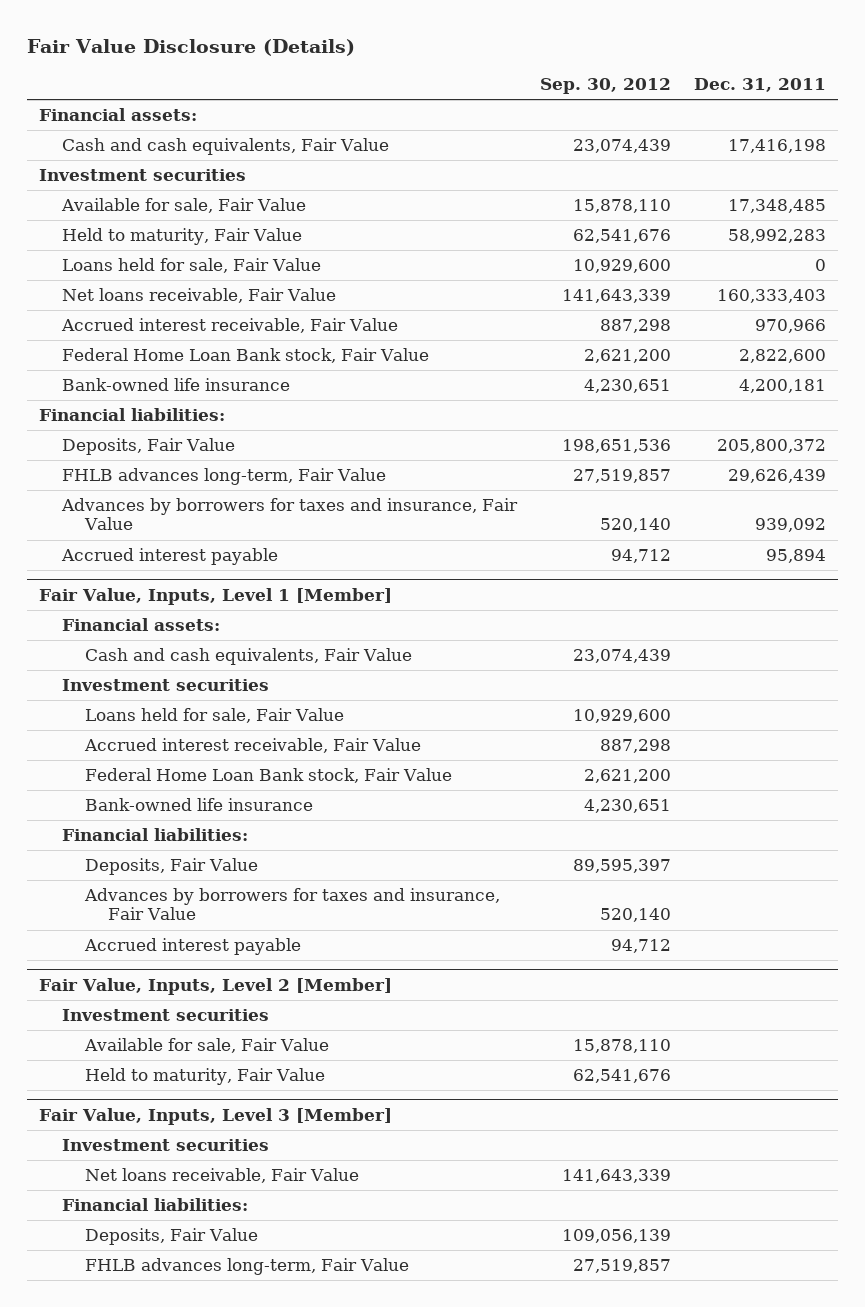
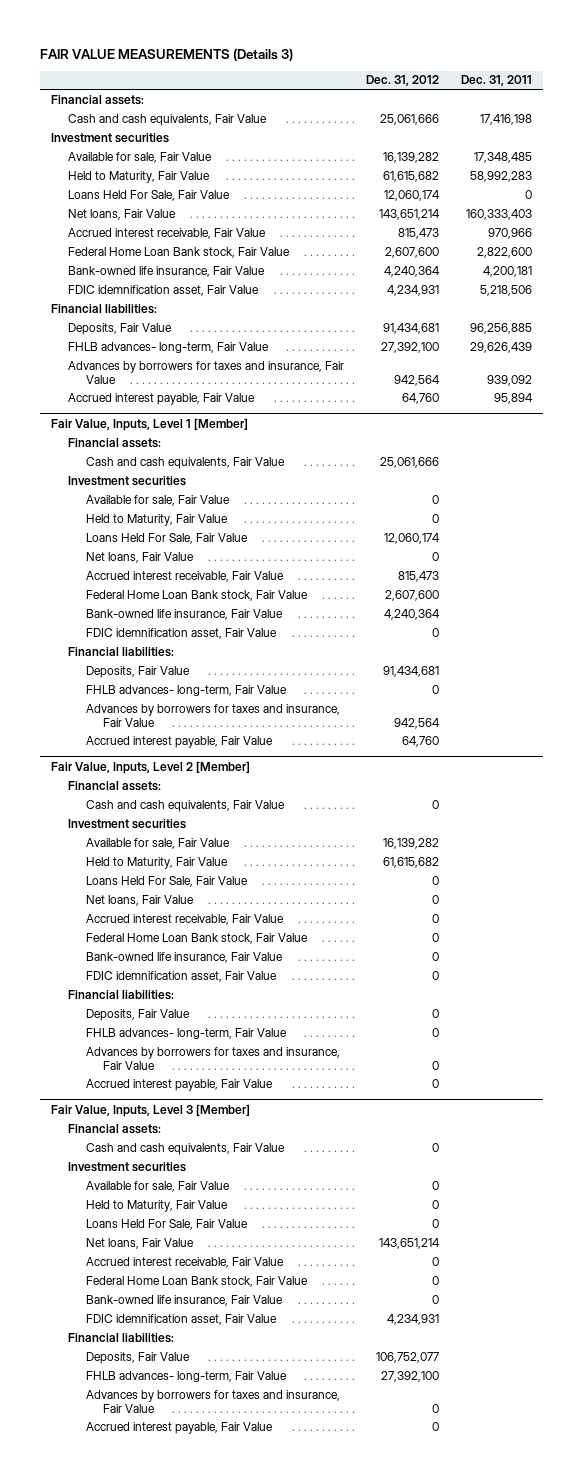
[27,38,356,56] Fair Value Disclosure (Details) -> [40,47,294,61] FAIR VALUE MEASUREMENTS (Details 3)
[540,78,672,95] Sep. 30, 2012 -> none
none -> [366,75,440,87] Dec. 31, 2012
[61,228,302,246] Held to maturity, Fair Value -> [68,170,211,183] Held to Maturity, Fair Value
[61,258,321,274] Loans held for sale, Fair Value -> [68,189,231,201] Loans Held For Sale, Fair Value
[61,288,336,304] Net loans receivable, Fair Value -> [68,208,177,220] Net loans, Fair Value
[61,378,290,392] Bank-owned life insurance -> [68,265,266,277] Bank-owned life insurance, Fair Value
none -> [68,284,260,296] FDIC idemnification asset, Fair Value
[717,439,827,454] 205,800,372 -> [469,322,532,334] 96,256,885
[61,468,386,486] FHLB advances long-term, Fair Value -> [68,341,270,353] FHLB advances- long-term, Fair Value
[60,548,278,566] Accrued interest payable -> [68,392,256,405] Accrued interest payable, Fair Value
none -> [85,494,230,506] Available for sale, Fair Value
none -> [85,513,228,526] Held to Maturity, Fair Value
[84,708,344,724] Loans held for sale, Fair Value -> [85,532,248,544] Loans Held For Sale, Fair Value
none -> [85,551,194,563] Net loans, Fair Value
[84,798,313,812] Bank-owned life insurance -> [85,608,283,620] Bank-owned life insurance, Fair Value
none -> [85,627,277,639] FDIC idemnification asset, Fair Value
none -> [85,684,287,696] FHLB advances- long-term, Fair Value
[83,938,301,956] Accrued interest payable -> [85,735,273,748] Accrued interest payable, Fair Value
none -> [68,780,162,791] Financial assets:
none -> [85,799,285,812] Cash and cash equivalents, Fair Value
[84,1068,325,1086] Held to maturity, Fair Value -> [85,856,228,869] Held to Maturity, Fair Value
none -> [85,875,248,887] Loans Held For Sale, Fair Value
none -> [85,894,194,906] Net loans, Fair Value
none -> [85,913,284,925] Accrued interest receivable, Fair Value
none -> [85,932,308,944] Federal Home Loan Bank stock, Fair Value
none -> [85,951,283,963] Bank-owned life insurance, Fair Value
none -> [85,970,277,982] FDIC idemnification asset, Fair Value
none -> [68,989,175,1000] Financial liabilities:
none -> [85,1008,190,1021] Deposits, Fair Value
none -> [85,1027,287,1039] FHLB advances- long-term, Fair Value
none -> [85,1046,340,1070] Advances by borrowers for taxes and insurance, Fair Value
none -> [85,1078,273,1091] Accrued interest payable, Fair Value
none -> [68,1123,162,1134] Financial assets:
none -> [85,1142,285,1155] Cash and cash equivalents, Fair Value
none -> [85,1180,230,1192] Available for sale, Fair Value
none -> [85,1199,228,1212] Held to Maturity, Fair Value
none -> [85,1218,248,1230] Loans Held For Sale, Fair Value
[84,1168,359,1184] Net loans receivable, Fair Value -> [85,1237,194,1249] Net loans, Fair Value
none -> [85,1256,284,1268] Accrued interest receivable, Fair Value
none -> [85,1275,308,1287] Federal Home Loan Bank stock, Fair Value
none -> [85,1294,283,1306] Bank-owned life insurance, Fair Value
none -> [85,1313,277,1325] FDIC idemnification asset, Fair Value
[84,1258,409,1276] FHLB advances long-term, Fair Value -> [85,1370,287,1382] FHLB advances- long-term, Fair Value
none -> [85,1389,340,1413] Advances by borrowers for taxes and insurance, Fair Value
none -> [85,1421,273,1434] Accrued interest payable, Fair Value

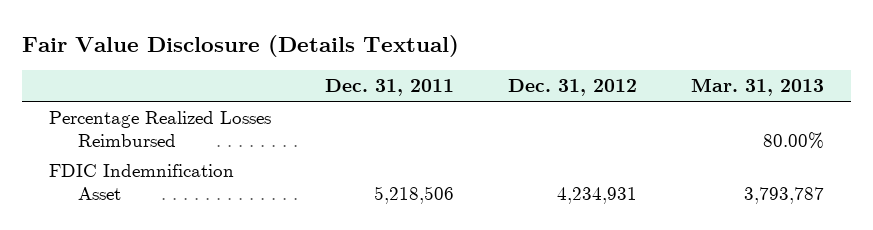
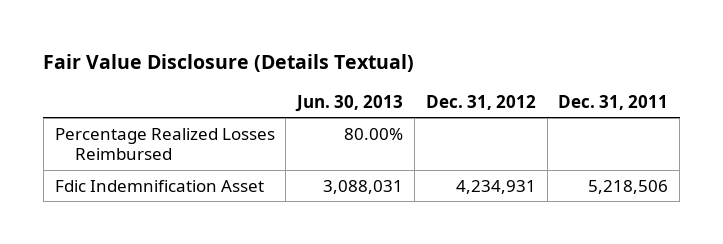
[690,78,824,97] Mar. 31, 2013 -> none
none -> [295,94,404,112] Jun. 30, 2013
[49,163,235,200] FDIC Indemnification Asset -> [54,179,264,192] Fdic Indemnification Asset

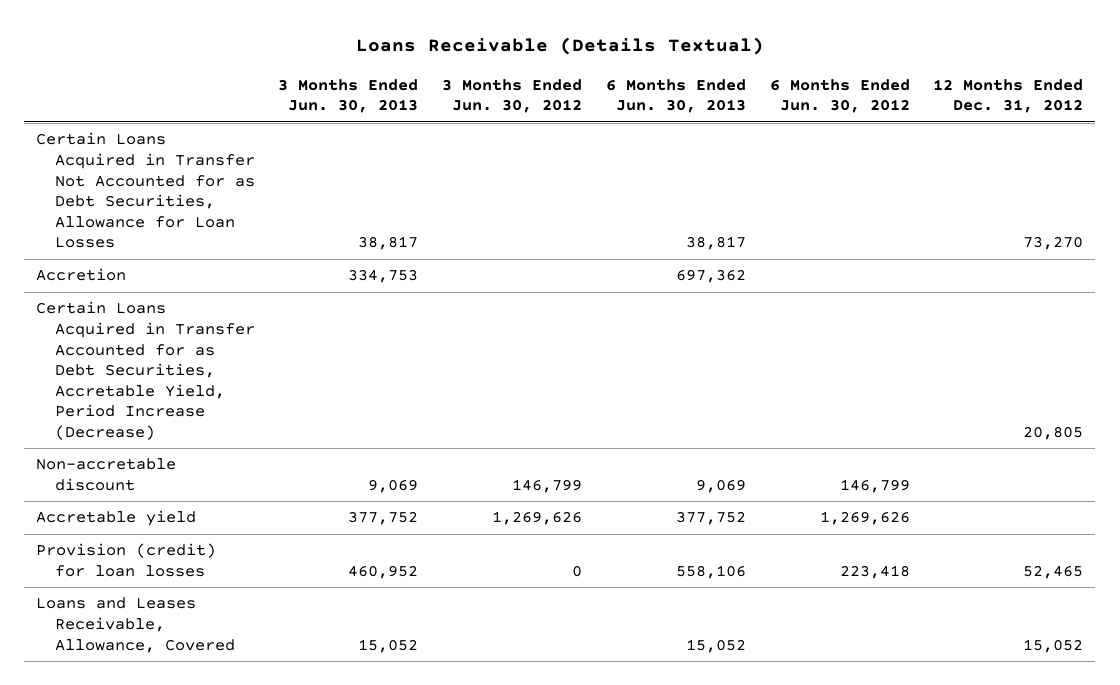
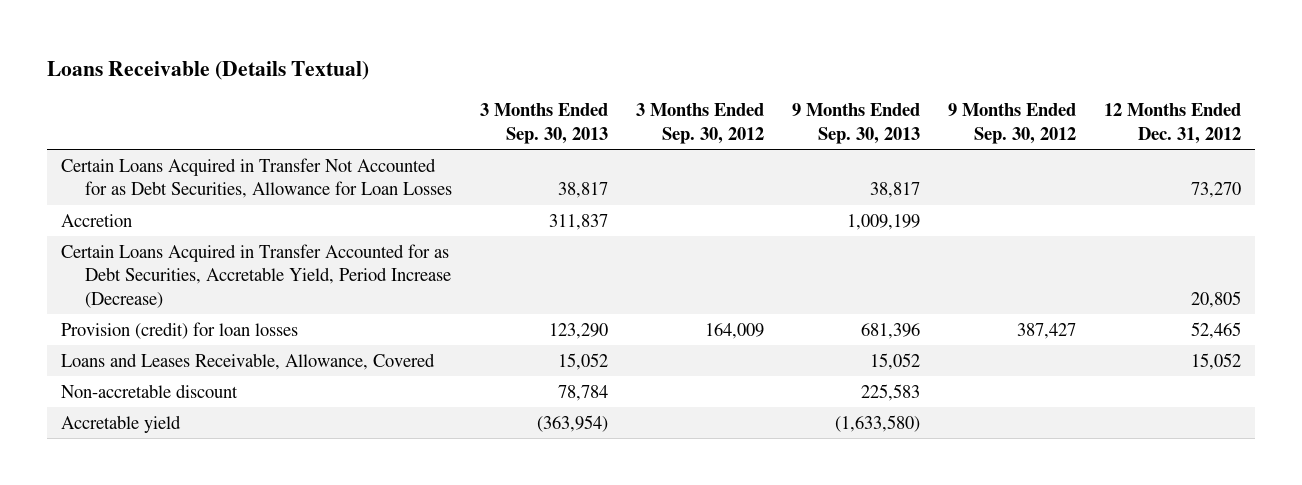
[278,78,419,114] 3 Months Ended Jun. 30, 2013 -> none
[442,78,583,114] 3 Months Ended Jun. 30, 2012 -> none
[605,78,746,114] 6 Months Ended Jun. 30, 2013 -> none
[769,78,910,114] 6 Months Ended Jun. 30, 2012 -> none
none -> [479,103,608,144] 3 Months Ended Sep. 30, 2013
none -> [635,103,764,144] 3 Months Ended Sep. 30, 2012
none -> [791,103,920,144] 9 Months Ended Sep. 30, 2013
none -> [947,103,1076,144] 9 Months Ended Sep. 30, 2012
[36,458,177,492] Non-accretable discount -> [61,383,239,398] Non-accretable discount
[36,510,197,527] Accretable yield -> [61,414,182,433] Accretable yield

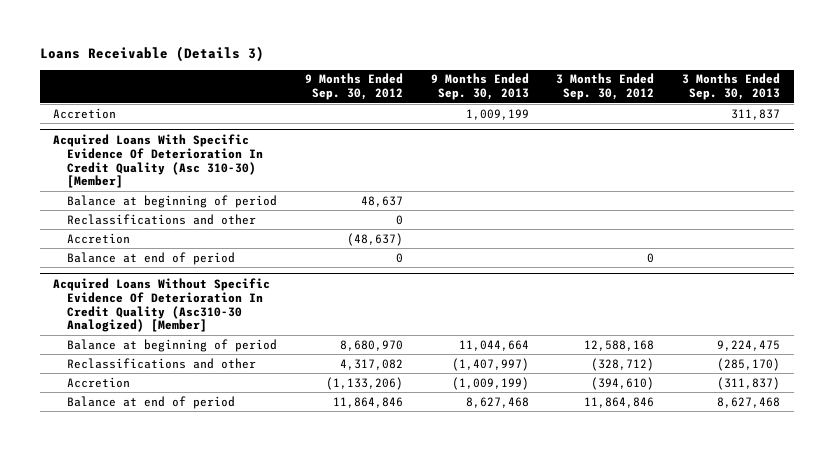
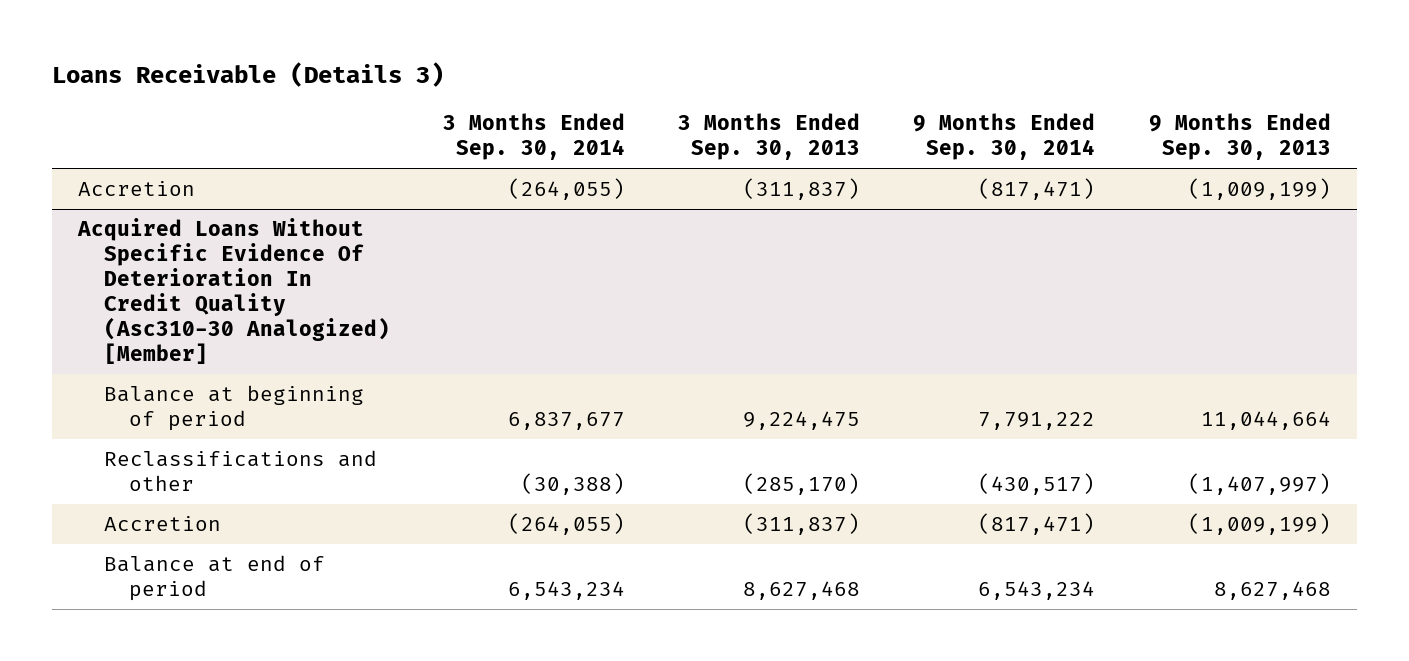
[304,73,403,101] 9 Months Ended Sep. 30, 2012 -> none
[556,73,655,101] 3 Months Ended Sep. 30, 2012 -> none
none -> [443,113,626,161] 3 Months Ended Sep. 30, 2014
none -> [913,113,1096,161] 9 Months Ended Sep. 30, 2014
[53,133,263,189] Acquired Loans With Specific Evidence Of Deterioration In Credit Quality (Asc 310-30) [Member] -> none
[66,194,277,208] Balance at beginning of period -> none
[66,213,256,225] Reclassifications and other -> none
[66,232,130,244] Accretion -> none
[66,251,235,265] Balance at end of period -> none
[465,108,529,120] 1,009,199 -> [1187,177,1331,200] (1,009,199)
[731,108,781,120] 311,837 -> [743,177,861,200] (311,837)

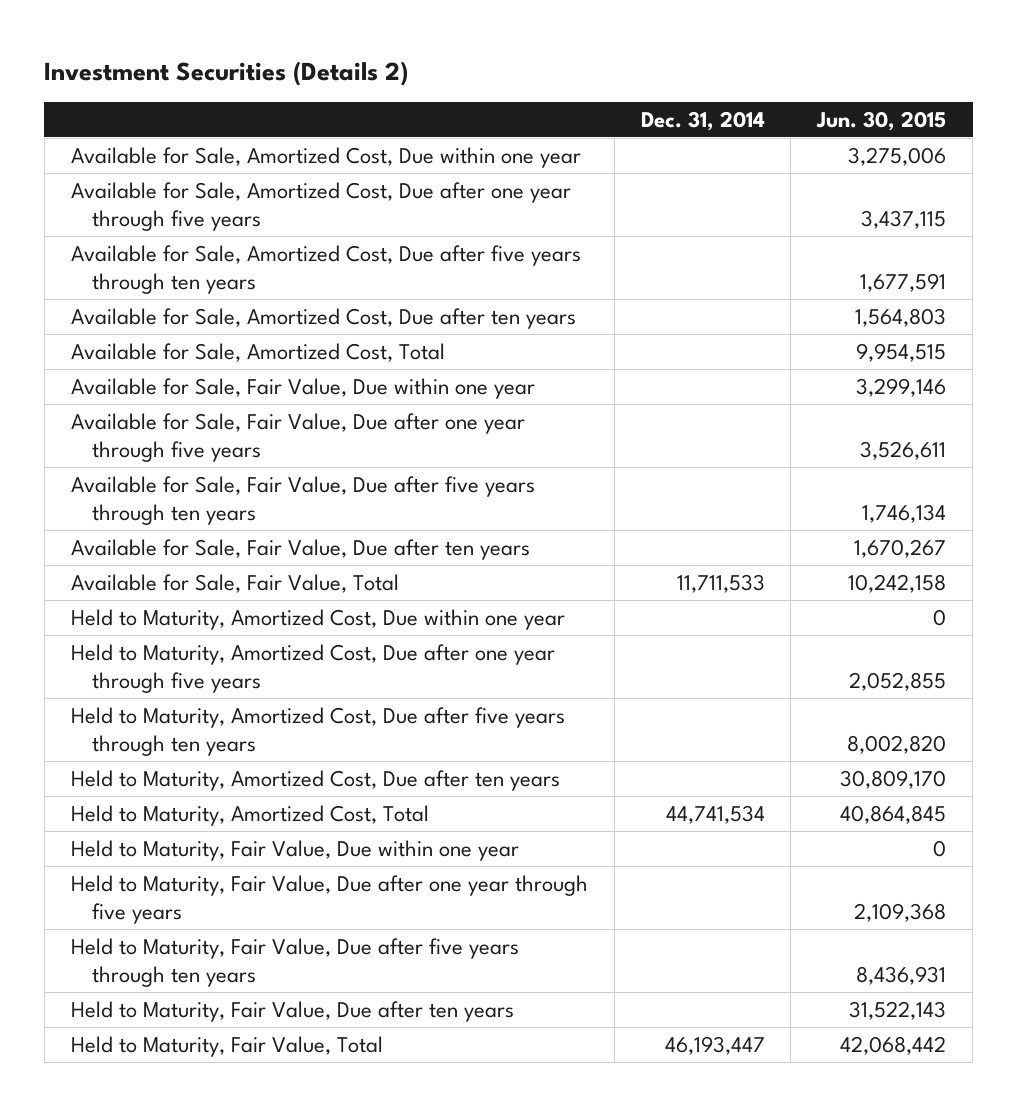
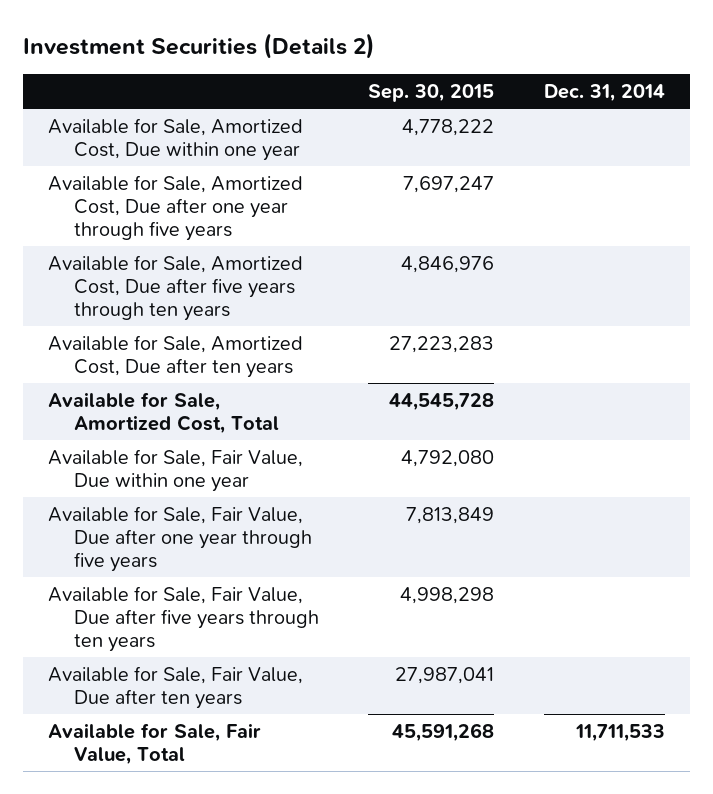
[816,111,947,132] Jun. 30, 2015 -> none
none -> [368,83,495,102] Sep. 30, 2015
[70,608,565,630] Held to Maturity, Amortized Cost, Due within one year -> none
[70,643,555,693] Held to Maturity, Amortized Cost, Due after one year through five years -> none
[70,706,565,756] Held to Maturity, Amortized Cost, Due after five years through ten years -> none
[70,769,560,791] Held to Maturity, Amortized Cost, Due after ten years -> none
[70,804,429,826] Held to Maturity, Amortized Cost, Total -> none
[70,839,519,861] Held to Maturity, Fair Value, Due within one year -> none
[70,874,588,924] Held to Maturity, Fair Value, Due after one year through five years -> none
[70,937,519,987] Held to Maturity, Fair Value, Due after five years through ten years -> none
[70,1000,514,1022] Held to Maturity, Fair Value, Due after ten years -> none
[70,1035,383,1057] Held to Maturity, Fair Value, Total -> none

